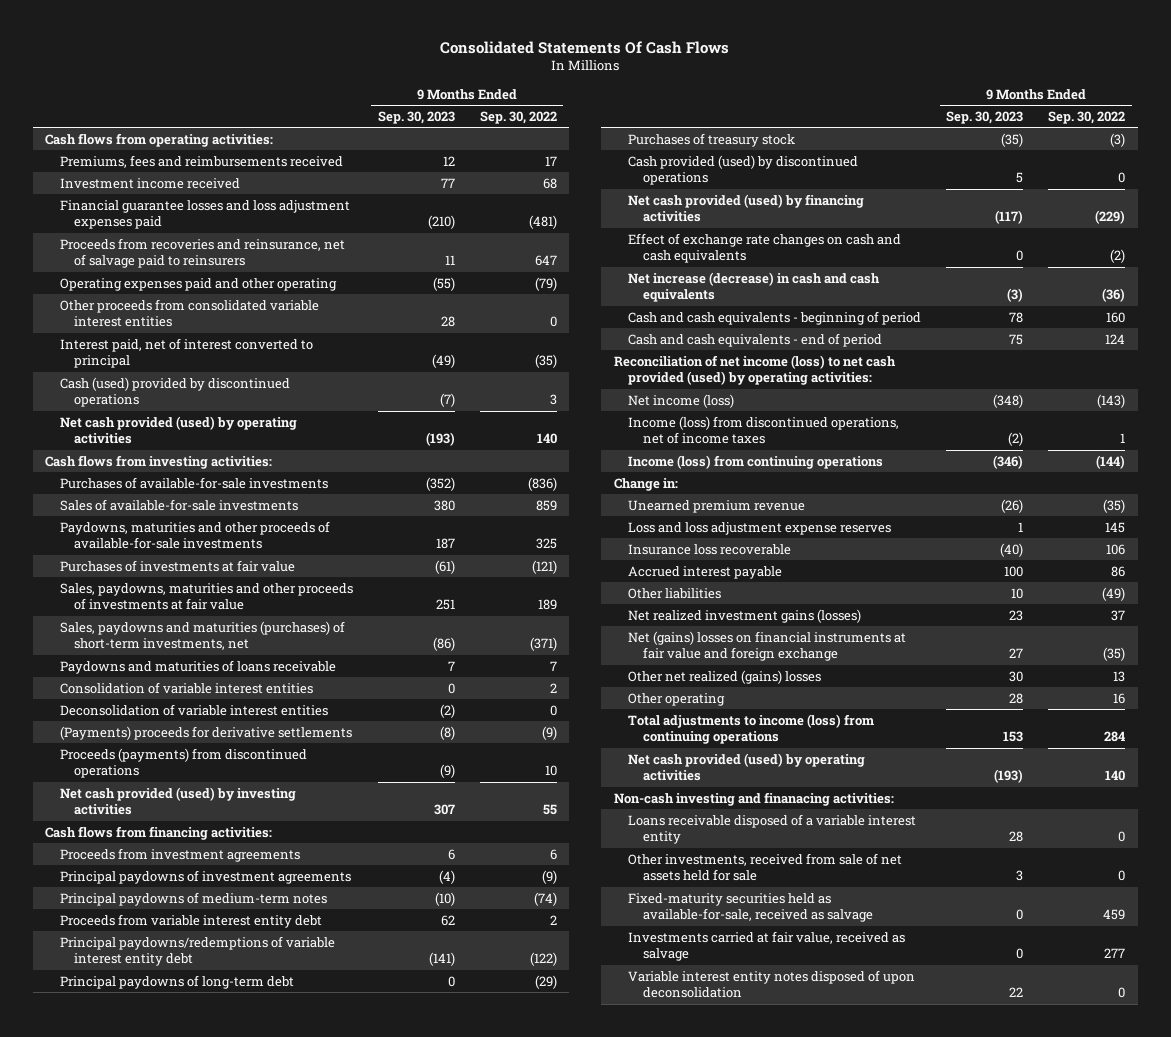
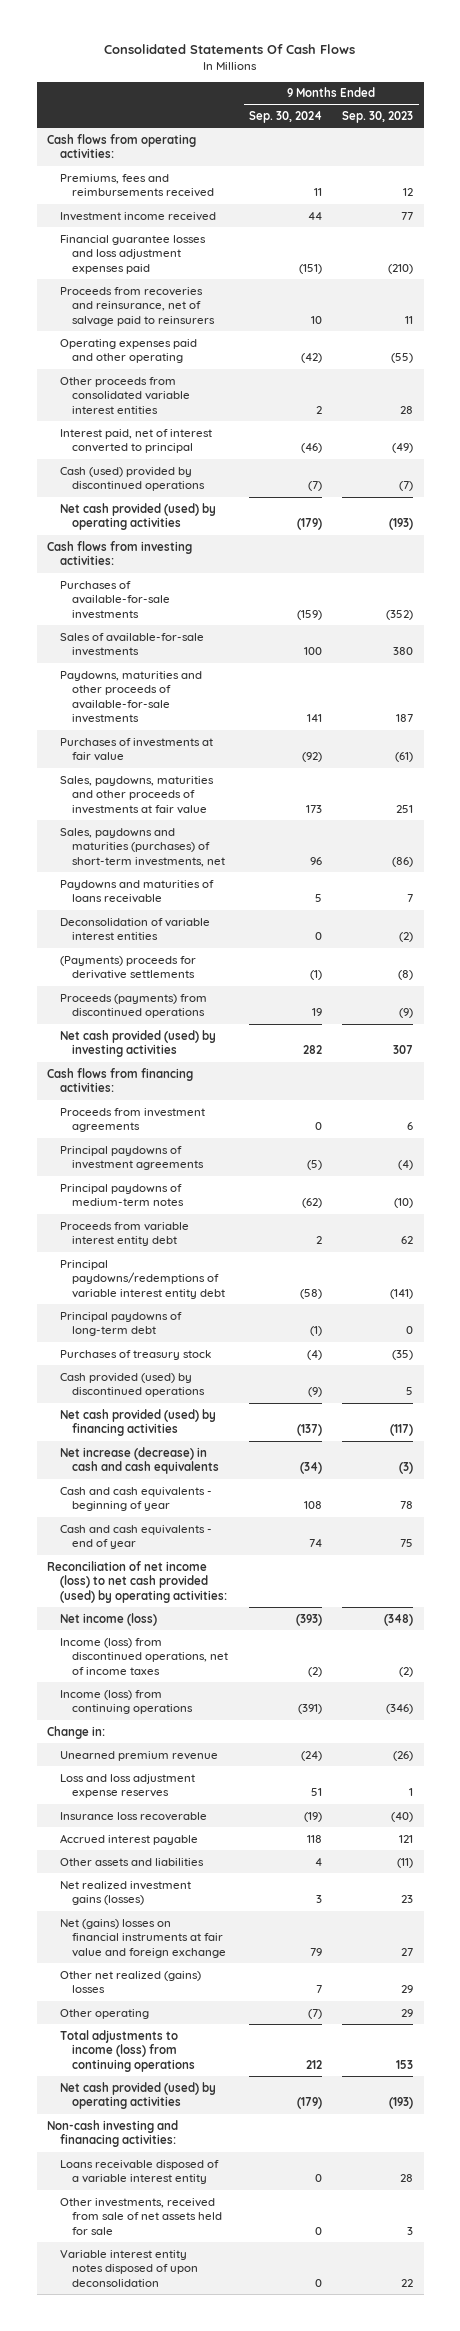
[479,110,557,124] Sep. 30, 2022 -> none
none -> [248,111,322,124] Sep. 30, 2024
[59,681,313,694] Consolidation of variable interest entities -> none
[628,232,902,264] Effect of exchange rate changes on cash and cash equivalents -> none
[628,310,922,325] Cash and cash equivalents - beginning of period -> [59,1486,212,1512] Cash and cash equivalents - beginning of year
[628,332,883,347] Cash and cash equivalents - end of period -> [59,1524,212,1550] Cash and cash equivalents - end of year
[1004,565,1024,577] 100 -> [399,1834,414,1843] 121
[628,587,722,599] Other liabilities -> [59,1857,204,1866] Other assets and liabilities
[1011,587,1024,599] 10 -> [397,1857,414,1868] (11)
[1009,670,1024,682] 30 -> [401,1985,414,1994] 29
[1009,692,1024,704] 28 -> [401,2008,414,2017] 29
[628,892,873,923] Fixed-maturity securities held as available-for-sale, received as salvage -> none
[628,930,906,962] Investments carried at fair value, received as salvage -> none

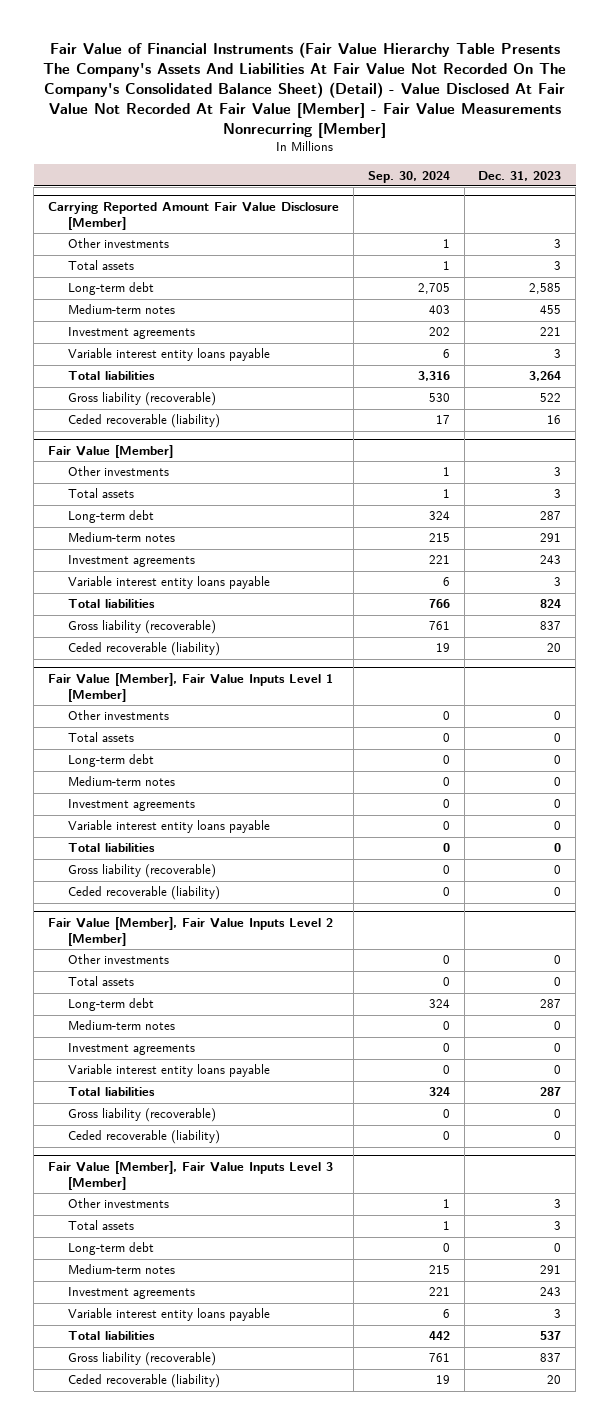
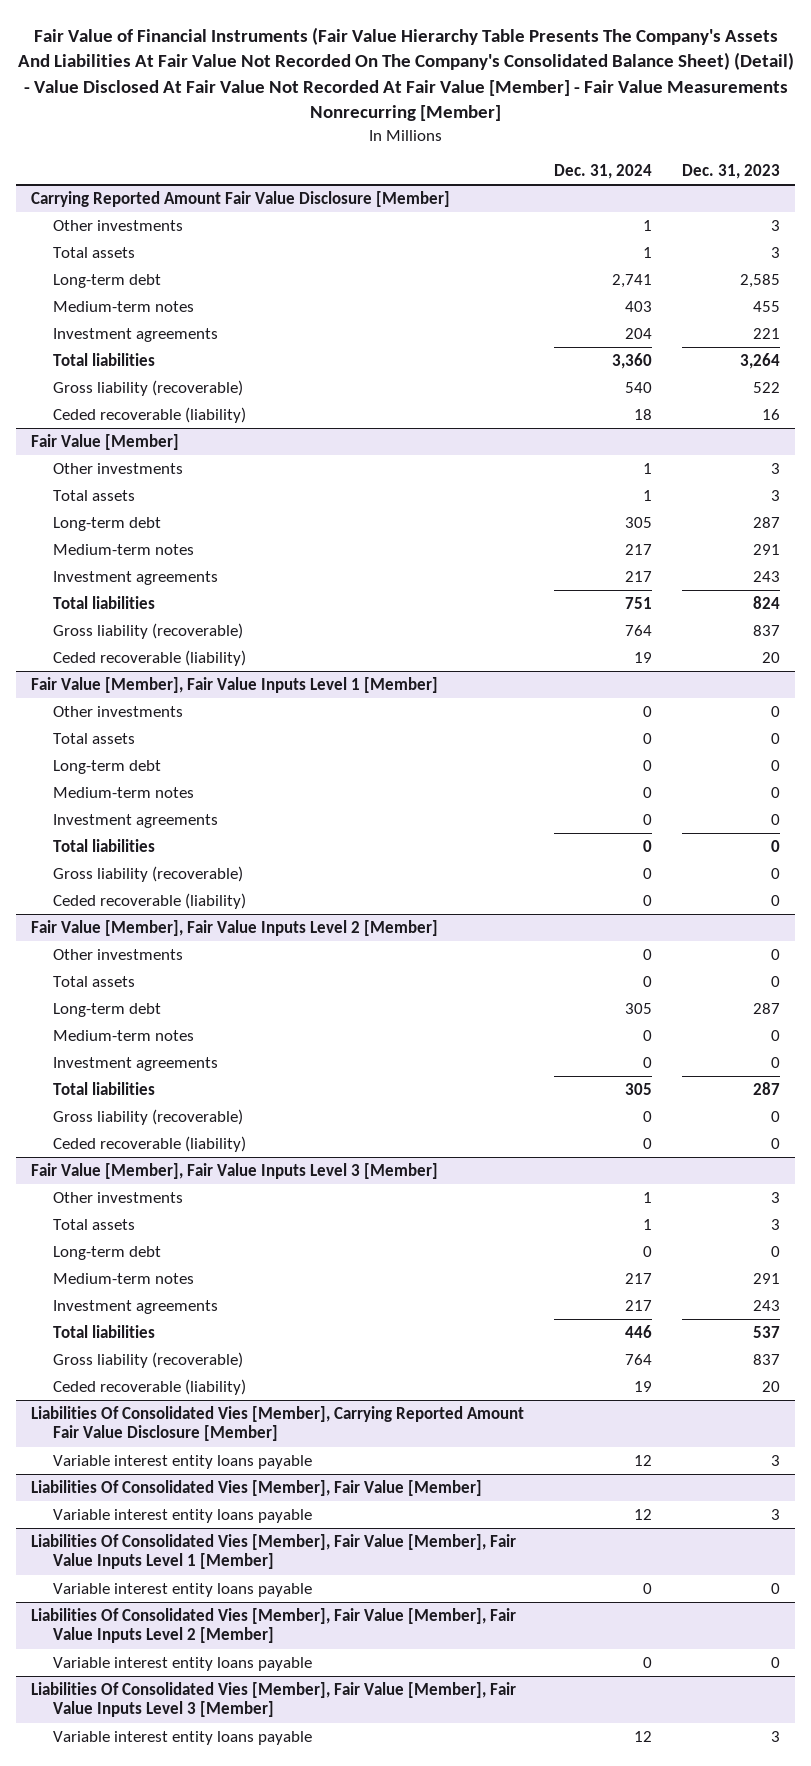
[367,170,450,183] Sep. 30, 2024 -> none
none -> [554,164,653,180] Dec. 31, 2024
[67,348,270,362] Variable interest entity loans payable -> none
[67,576,270,590] Variable interest entity loans payable -> none
[67,820,270,834] Variable interest entity loans payable -> none
[67,1064,270,1078] Variable interest entity loans payable -> none
[67,1308,270,1322] Variable interest entity loans payable -> none
none -> [31,1405,525,1442] Liabilities Of Consolidated Vies [Member], Carrying Reported Amount Fair Value Disclosure [Member]
none -> [52,1454,312,1469] Variable interest entity loans payable
none -> [31,1479,483,1496] Liabilities Of Consolidated Vies [Member], Fair Value [Member]
none -> [52,1508,312,1523] Variable interest entity loans payable
none -> [31,1533,517,1570] Liabilities Of Consolidated Vies [Member], Fair Value [Member], Fair Value Inputs Level 1 [Member]
none -> [52,1582,312,1597] Variable interest entity loans payable
none -> [31,1607,517,1644] Liabilities Of Consolidated Vies [Member], Fair Value [Member], Fair Value Inputs Level 2 [Member]
none -> [52,1656,312,1671] Variable interest entity loans payable
none -> [31,1681,517,1718] Liabilities Of Consolidated Vies [Member], Fair Value [Member], Fair Value Inputs Level 3 [Member]
none -> [52,1730,312,1745] Variable interest entity loans payable

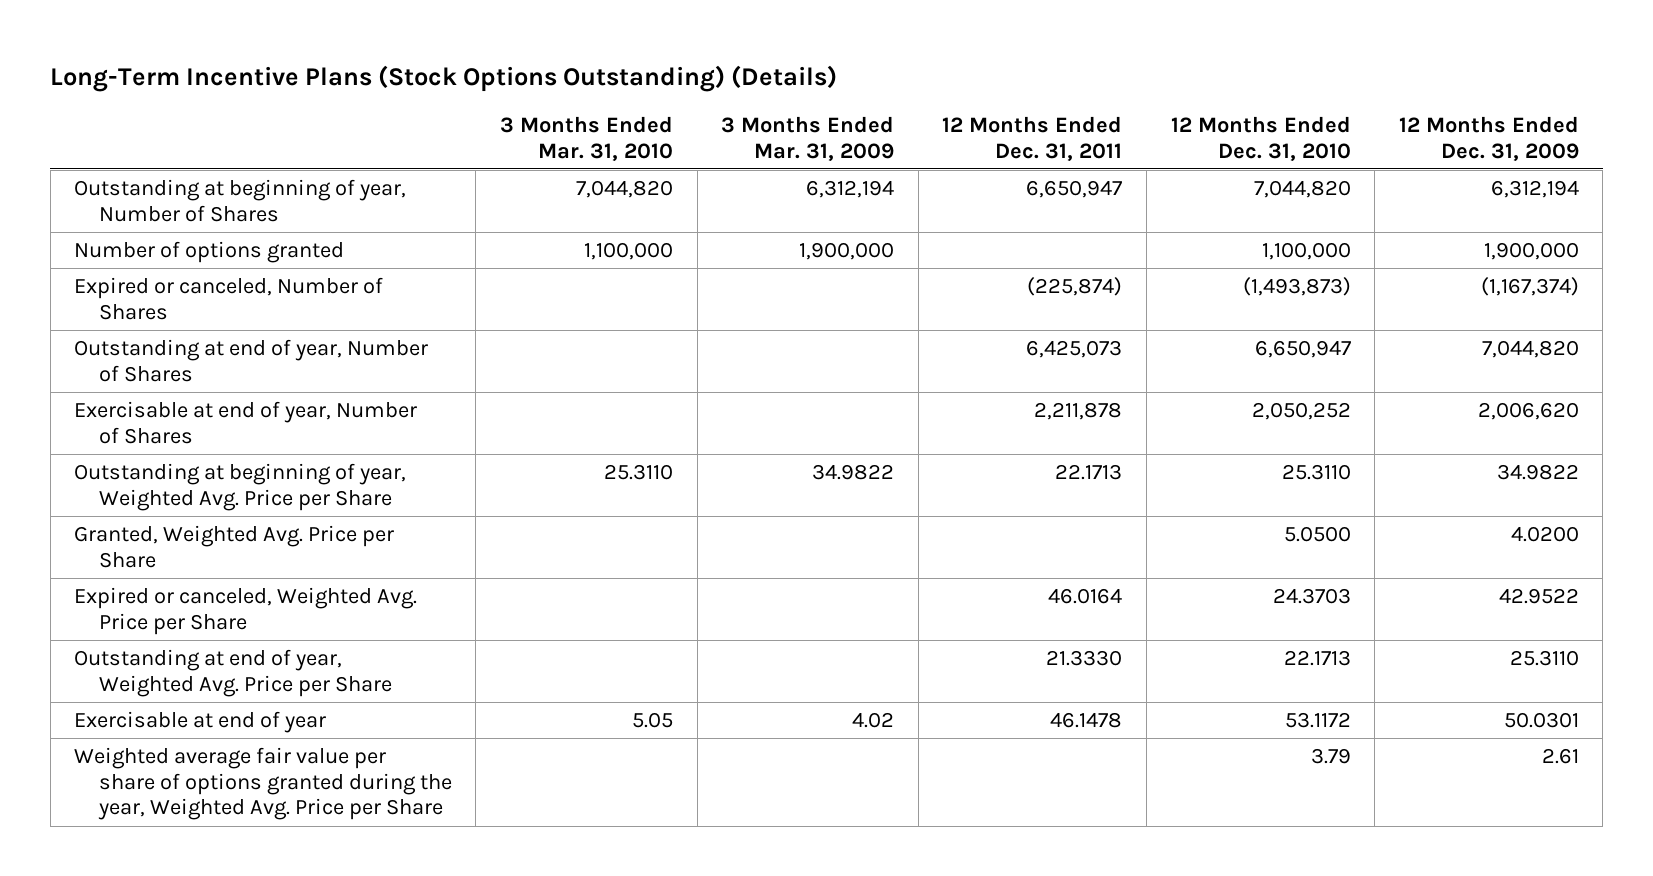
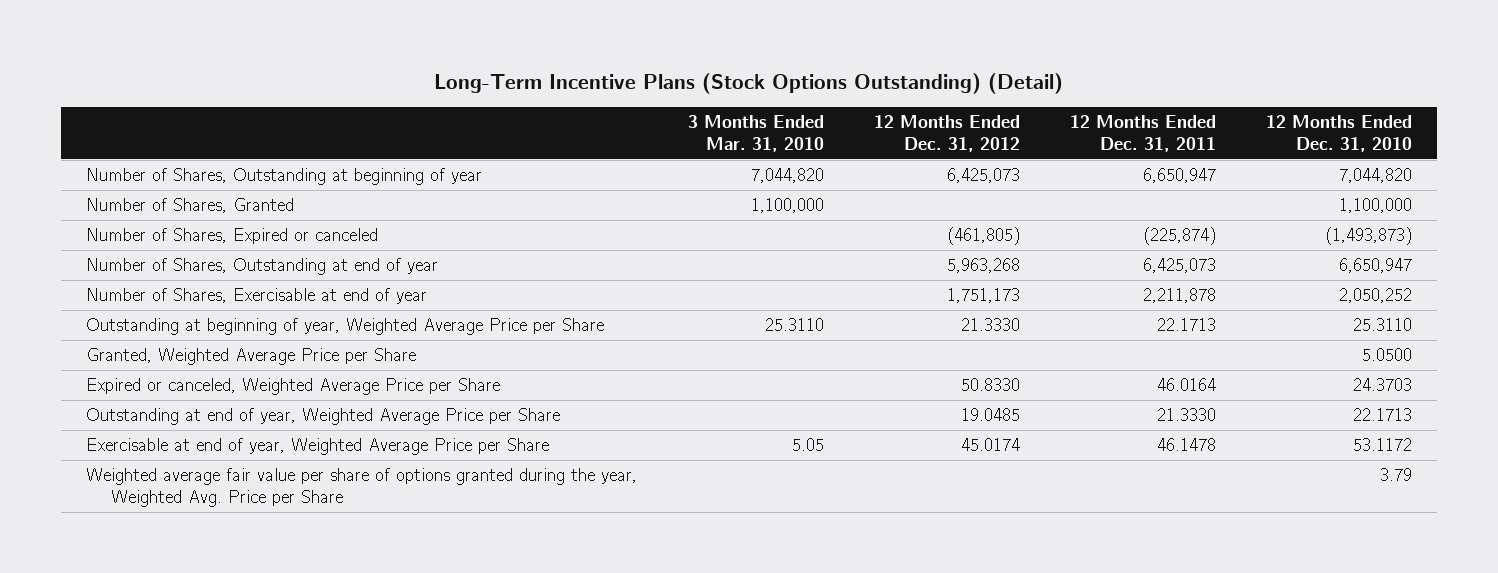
[50,64,838,92] Long-Term Incentive Plans (Stock Options Outstanding) (Details) -> [434,72,1064,94] Long-Term Incentive Plans (Stock Options Outstanding) (Detail)
[721,115,895,161] 3 Months Ended Mar. 31, 2009 -> none
[1398,115,1579,161] 12 Months Ended Dec. 31, 2009 -> none
none -> [873,114,1020,152] 12 Months Ended Dec. 31, 2012
[74,179,407,222] Outstanding at beginning of year, Number of Shares -> [86,168,483,186] Number of Shares, Outstanding at beginning of year
[74,241,345,264] Number of options granted -> [86,198,295,214] Number of Shares, Granted
[74,277,384,320] Expired or canceled, Number of Shares -> [86,228,379,245] Number of Shares, Expired or canceled
[74,339,429,382] Outstanding at end of year, Number of Shares -> [86,258,439,276] Number of Shares, Outstanding at end of year
[74,401,418,444] Exercisable at end of year, Number of Shares -> [86,288,428,305] Number of Shares, Exercisable at end of year
[74,463,407,511] Outstanding at beginning of year, Weighted Avg. Price per Share -> [86,318,605,336] Outstanding at beginning of year, Weighted Average Price per Share
[74,525,395,568] Granted, Weighted Avg. Price per Share -> [86,348,417,366] Granted, Weighted Average Price per Share
[74,587,418,635] Expired or canceled, Weighted Avg. Price per Share -> [86,378,501,396] Expired or canceled, Weighted Average Price per Share
[74,649,392,697] Outstanding at end of year, Weighted Avg. Price per Share -> [86,408,561,426] Outstanding at end of year, Weighted Average Price per Share
[74,711,327,734] Exercisable at end of year -> [86,438,550,456] Exercisable at end of year, Weighted Average Price per Share

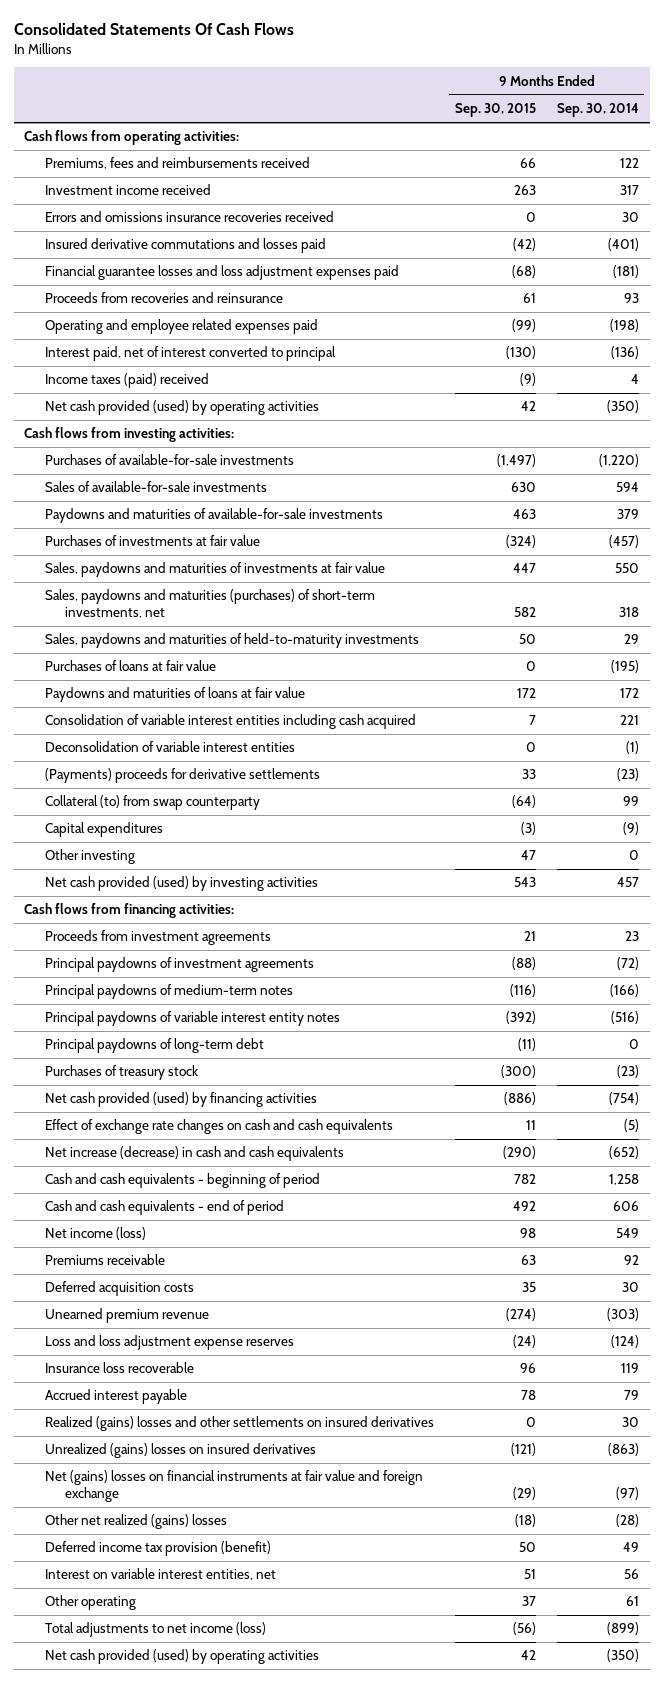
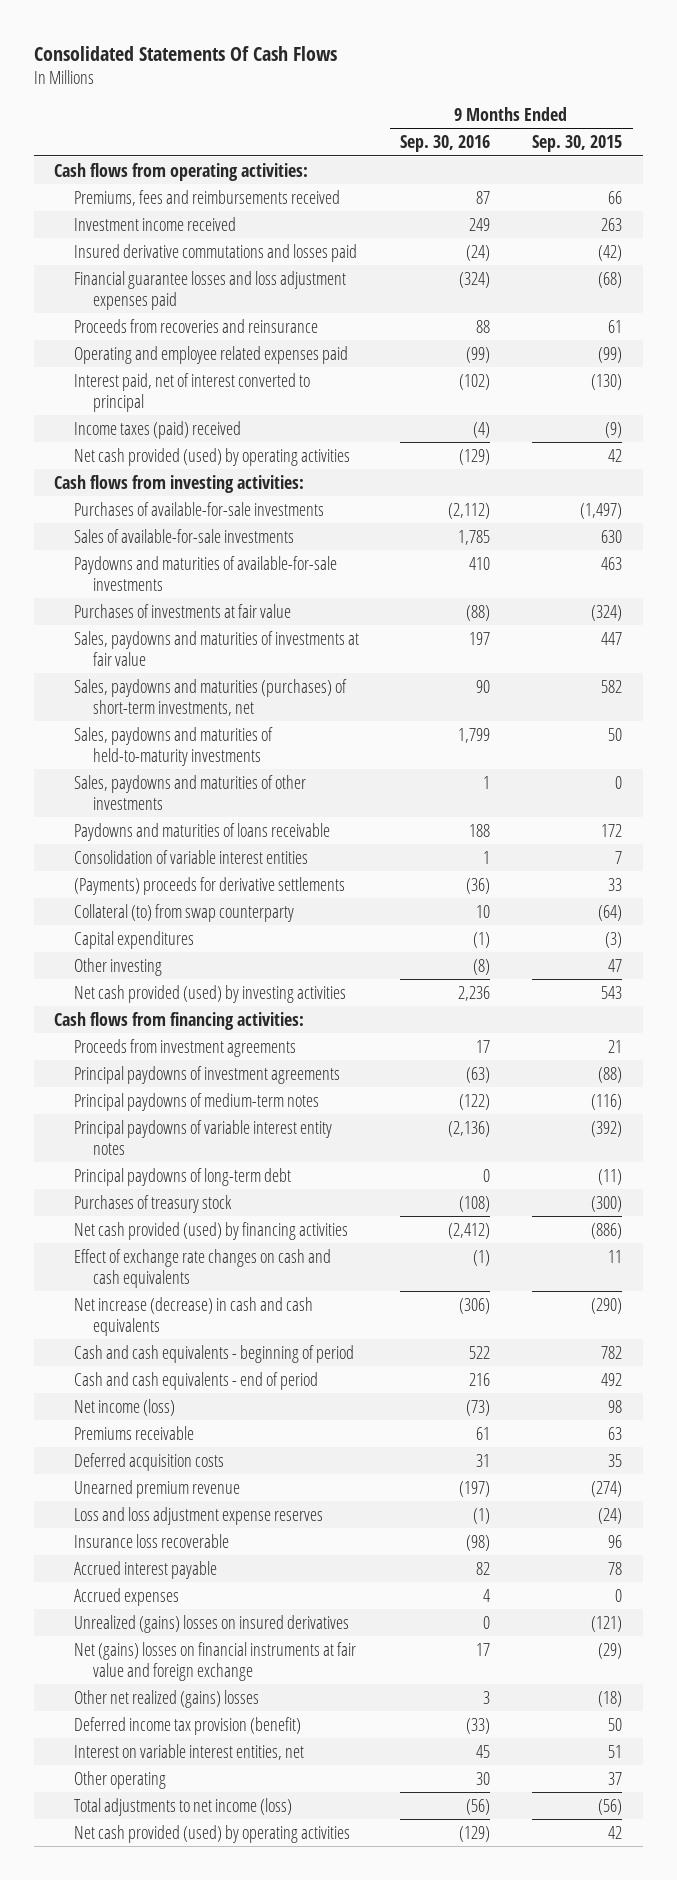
[556,103,639,118] Sep. 30, 2014 -> none
none -> [400,135,491,153] Sep. 30, 2016
[44,211,334,223] Errors and omissions insurance recoveries received -> none
[44,660,216,672] Purchases of loans at fair value -> none
[44,741,295,753] Deconsolidation of variable interest entities -> none
none -> [73,774,306,810] Sales, paydowns and maturities of other investments
[44,687,305,703] Paydowns and maturities of loans at fair value -> [73,822,330,841] Paydowns and maturities of loans receivable
[44,714,416,730] Consolidation of variable interest entities including cash acquired -> [73,849,308,864] Consolidation of variable interest entities
[44,1416,434,1432] Realized (gains) losses and other settlements on insured derivatives -> none
none -> [73,1587,179,1606] Accrued expenses

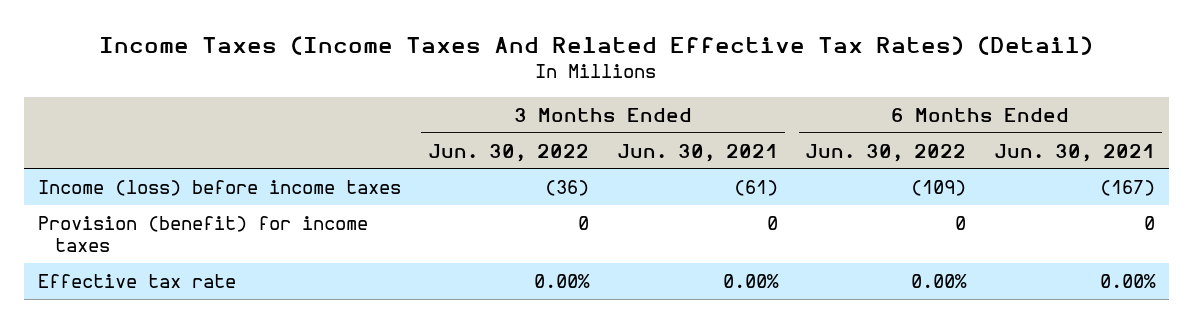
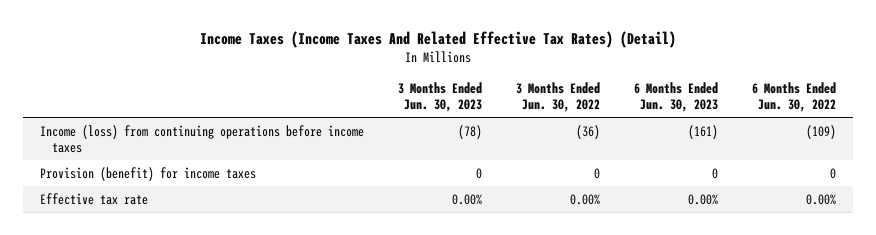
[616,143,778,162] Jun. 30, 2021 -> none
[993,143,1155,162] Jun. 30, 2021 -> none
none -> [397,82,482,113] 3 Months Ended Jun. 30, 2023
none -> [634,82,719,113] 6 Months Ended Jun. 30, 2023
[37,179,401,196] Income (loss) before income taxes -> [39,124,364,153] Income (loss) from continuing operations before income taxes

